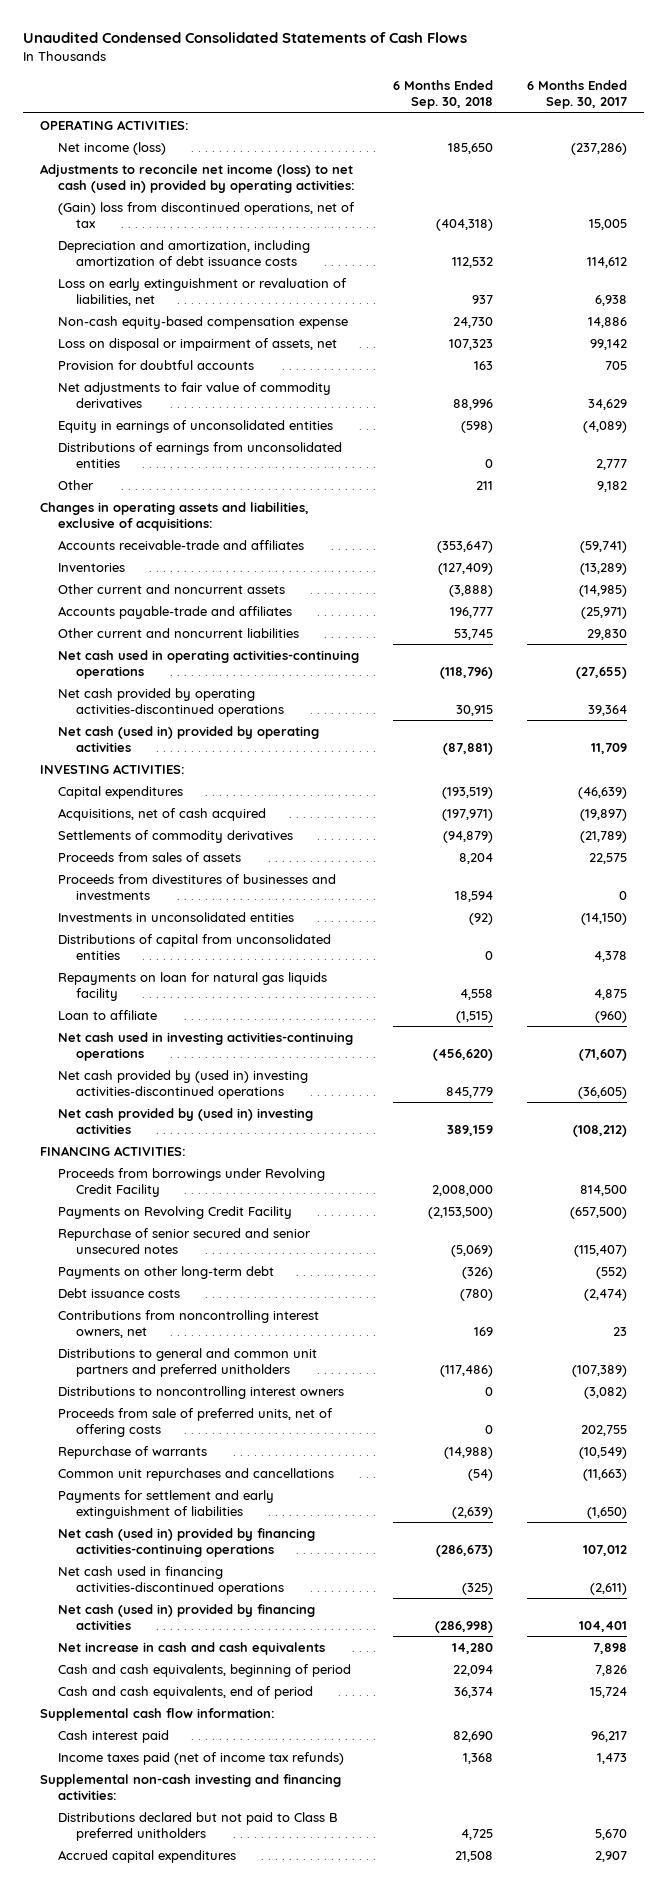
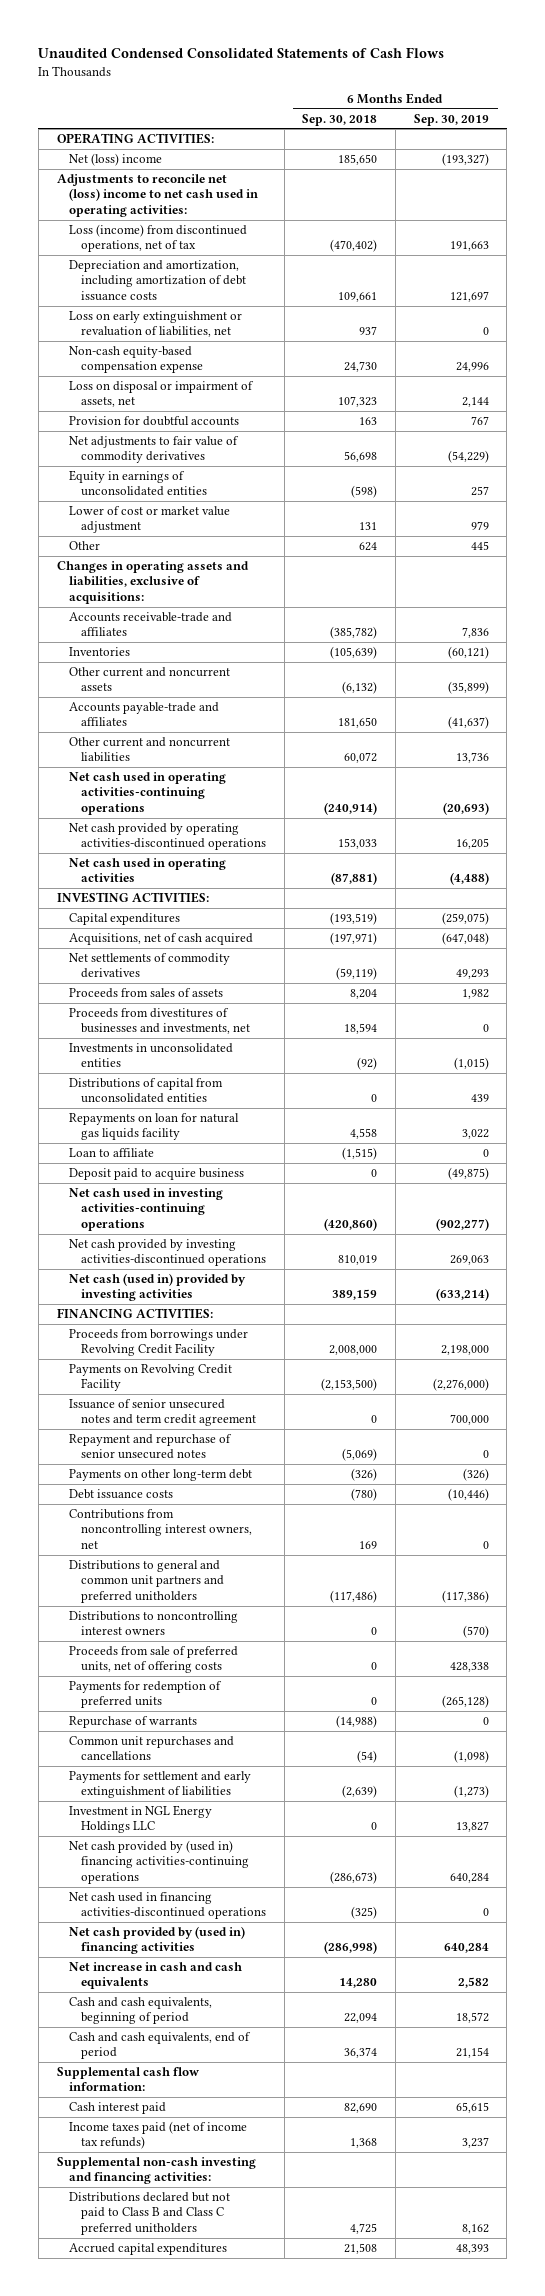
[527,79,628,110] 6 Months Ended Sep. 30, 2017 -> none
none -> [413,113,489,126] Sep. 30, 2019
[58,141,167,155] Net income (loss) -> [68,153,162,167] Net (loss) income
[39,163,356,194] Adjustments to reconcile net income (loss) to net cash (used in) provided by operating activities: -> [56,174,258,217] Adjustments to reconcile net (loss) income to net cash used in operating activities:
[58,201,356,229] (Gain) loss from discontinued operations, net of tax -> [68,224,247,253] Loss (income) from discontinued operations, net of tax
[436,219,494,232] (404,318) -> [330,239,378,253] (470,402)
[452,257,494,269] 112,532 -> [338,291,378,302] 109,661
[453,399,494,411] 88,996 -> [344,451,378,463] 56,698
[58,441,343,469] Distributions of earnings from unconsolidated entities -> none
none -> [68,506,230,534] Lower of cost or market value adjustment
[476,480,494,490] 211 -> [359,542,378,552] 624
[437,540,494,553] (353,647) -> [330,626,378,640] (385,782)
[438,562,494,575] (127,409) -> [330,646,378,660] (105,639)
[449,584,494,597] (3,888) -> [342,681,378,695] (6,132)
[450,606,494,618] 196,777 -> [338,717,378,729] 181,650
[454,628,494,640] 53,745 -> [344,752,378,764] 60,072
[440,667,494,680] (118,796) -> [324,801,378,815] (240,914)
[456,705,494,717] 30,915 -> [338,838,378,850] 153,033
[58,725,320,753] Net cash (used in) provided by operating activities -> [68,858,226,883] Net cash used in operating activities
[58,829,294,843] Settlements of commodity derivatives -> [68,953,230,979] Net settlements of commodity derivatives
[443,830,494,843] (94,879) -> [336,967,378,981] (59,119)
[58,873,337,901] Proceeds from divestitures of businesses and investments -> [68,1008,250,1035] Proceeds from divestitures of businesses and investments, net
none -> [68,1168,244,1181] Deposit paid to acquire business
[433,1049,494,1062] (456,620) -> [324,1217,378,1231] (420,860)
[58,1069,309,1100] Net cash provided by (used in) investing activities-discontinued operations -> [68,1239,266,1267] Net cash provided by investing activities-discontinued operations
[446,1087,494,1099] 845,779 -> [338,1255,378,1266] 810,019
[58,1107,314,1135] Net cash provided by (used in) investing activities -> [68,1273,246,1302] Net cash (used in) provided by investing activities
none -> [68,1399,256,1427] Issuance of senior unsecured notes and term credit agreement
[58,1227,312,1255] Repurchase of senior secured and senior unsecured notes -> [68,1434,232,1460] Repayment and repurchase of senior unsecured notes
none -> [68,1681,222,1709] Payments for redemption of preferred units
none -> [68,1805,212,1834] Investment in NGL Energy Holdings LLC
[58,1527,316,1558] Net cash (used in) provided by financing activities-continuing operations -> [68,1840,249,1884] Net cash provided by (used in) financing activities-continuing operations
[58,1603,316,1631] Net cash (used in) provided by financing activities -> [68,1926,245,1955] Net cash provided by (used in) financing activities
[58,1811,338,1842] Distributions declared but not paid to Class B preferred unitholders -> [68,2192,230,2235] Distributions declared but not paid to Class B and Class C preferred unitholders

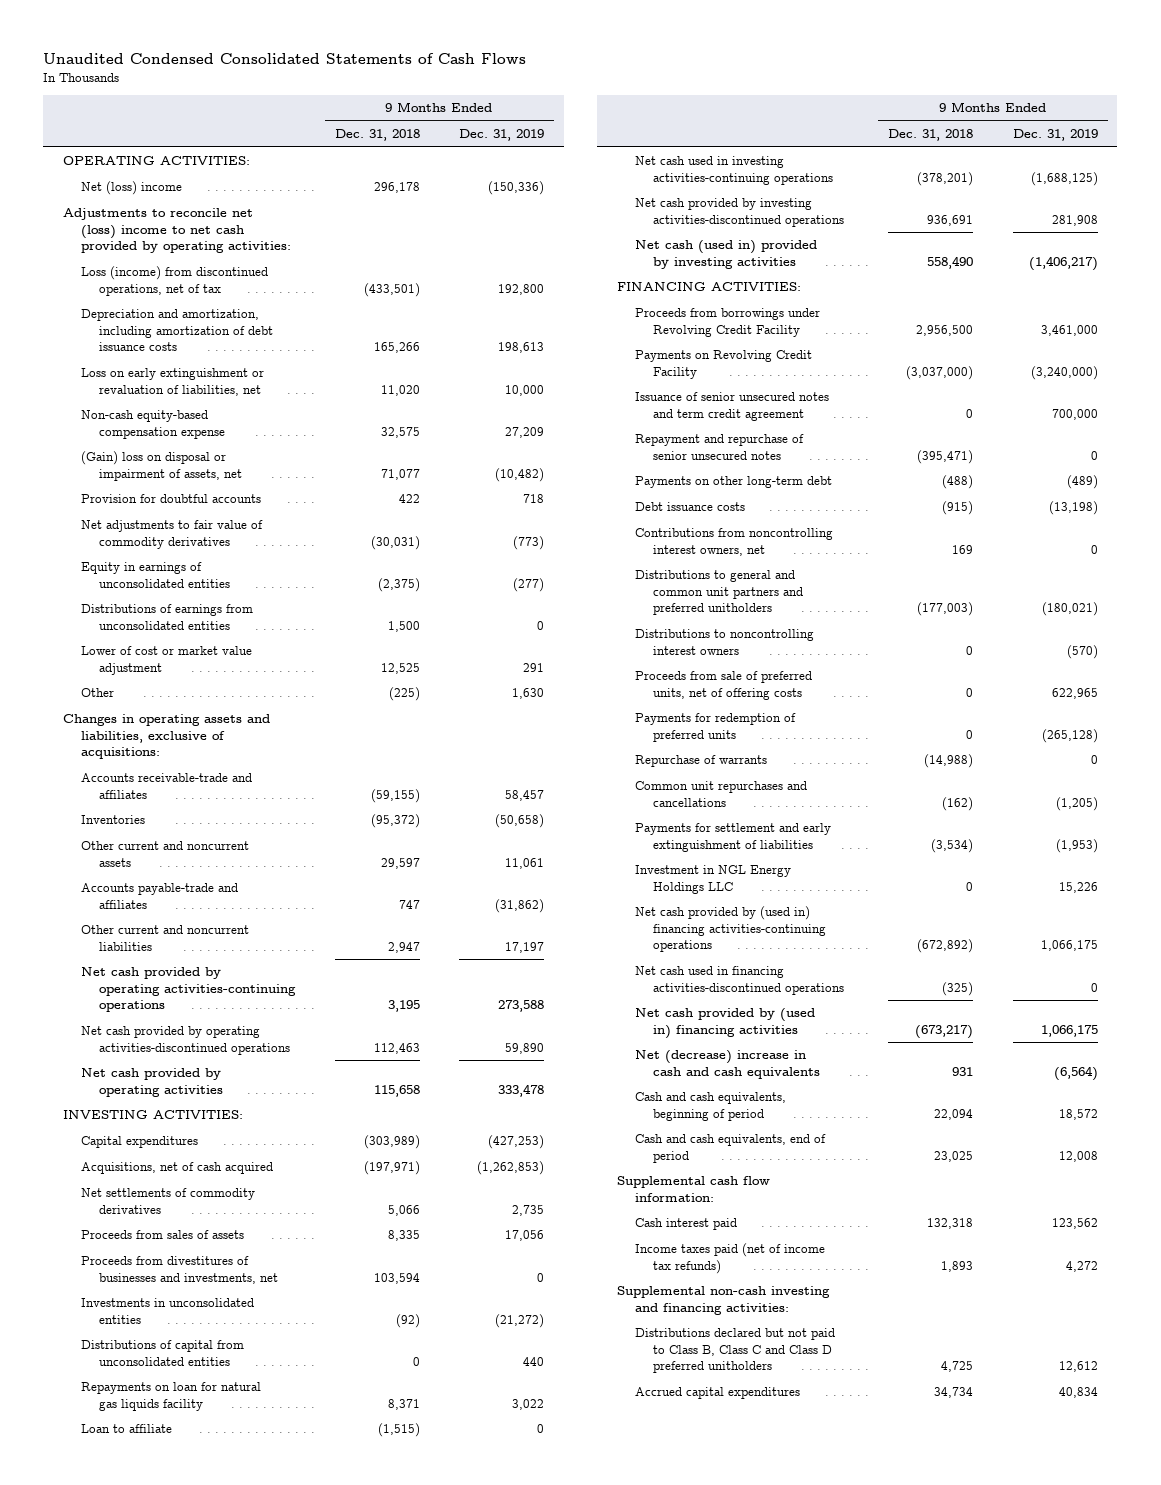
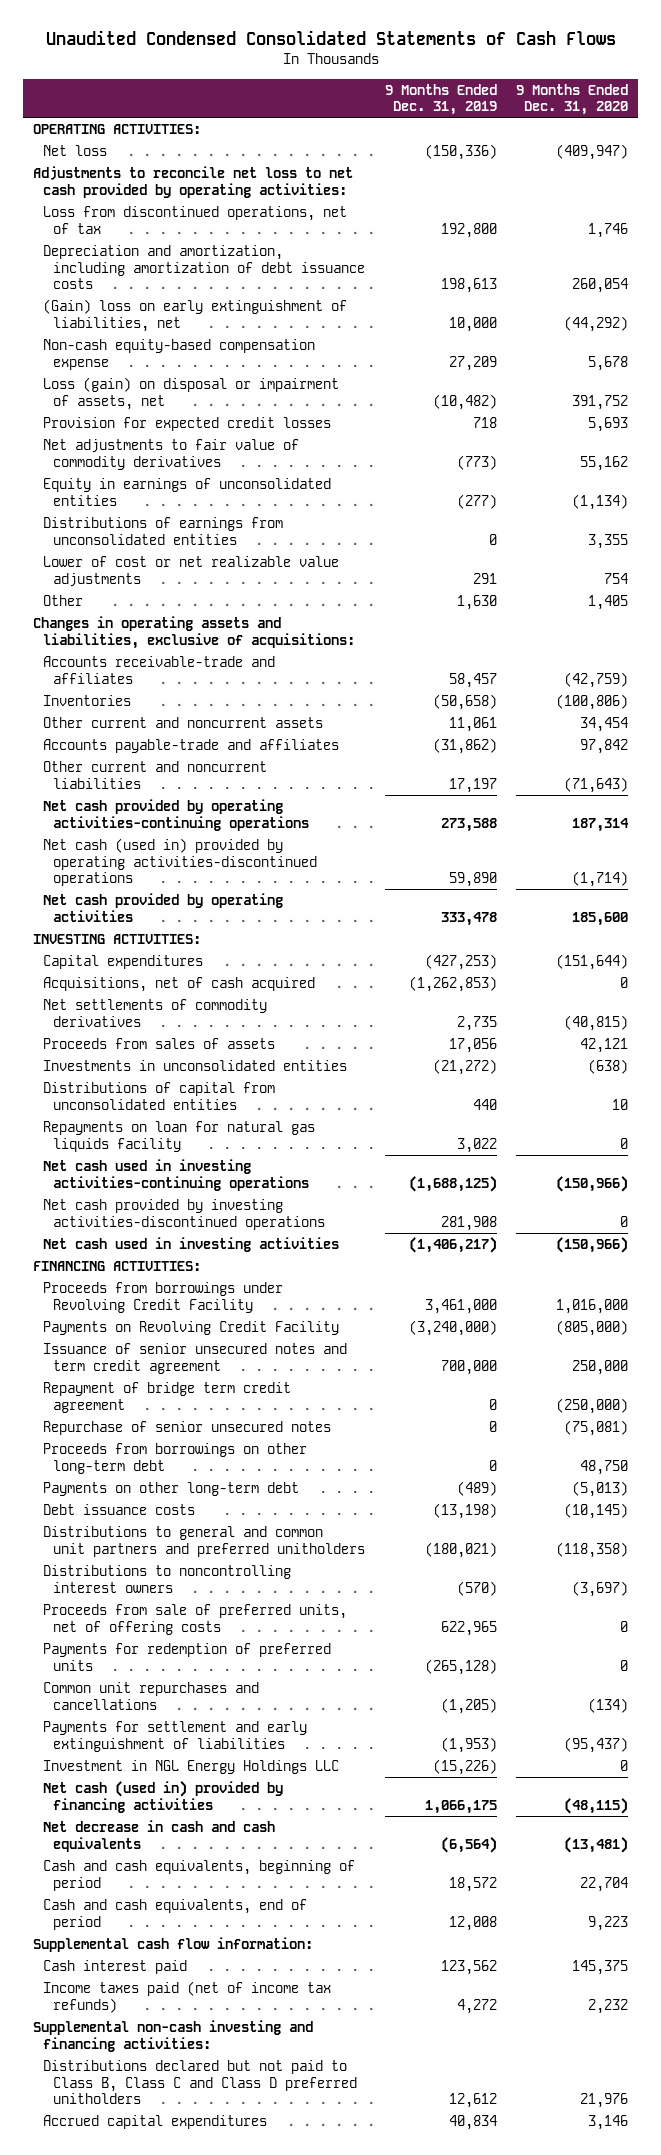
[334,129,420,142] Dec. 31, 2018 -> none
none -> [516,83,629,116] 9 Months Ended Dec. 31, 2020
[81,181,183,196] Net (loss) income -> [43,144,108,156] Net loss
[63,208,292,254] Adjustments to reconcile net (loss) income to net cash provided by operating activities: -> [33,165,354,198] Adjustments to reconcile net loss to net cash provided by operating activities:
[81,266,269,296] Loss (income) from discontinued operations, net of tax -> [43,205,348,234] Loss from discontinued operations, net of tax
[81,368,265,396] Loss on early extinguishment or revaluation of liabilities, net -> [43,298,348,332] (Gain) loss on early extinguishment of liabilities, net
[81,451,243,481] (Gain) loss on disposal or impairment of assets, net -> [43,376,340,410] Loss (gain) on disposal or impairment of assets, net
[81,494,262,504] Provision for doubtful accounts -> [43,416,332,431] Provision for expected credit losses
[81,646,253,675] Lower of cost or market value adjustment -> [43,555,340,587] Lower of cost or net realizable value adjustments
[81,1026,291,1055] Net cash provided by operating activities-discontinued operations -> [43,837,318,887] Net cash (used in) provided by operating activities-discontinued operations
[81,1256,279,1284] Proceeds from divestitures of businesses and investments, net -> none
[81,1424,173,1434] Loan to affiliate -> none
[634,240,817,269] Net cash (used in) provided by investing activities -> [43,1236,340,1252] Net cash used in investing activities
[634,434,804,460] Repayment and repurchase of senior unsecured notes -> [43,1381,292,1413] Repayment of bridge term credit agreement
none -> [43,1420,332,1435] Repurchase of senior unsecured notes
none -> [43,1442,308,1474] Proceeds from borrowings on other long-term debt
[634,528,833,556] Contributions from noncontrolling interest owners, net -> none
[634,755,767,768] Repurchase of warrants -> none
[634,906,826,953] Net cash provided by (used in) financing activities-continuing operations -> none
[634,966,844,995] Net cash used in financing activities-discontinued operations -> none
[1058,881,1098,893] 15,226 -> [432,1758,497,1775] (15,226)
[634,1008,815,1039] Net cash provided by (used in) financing activities -> [43,1780,284,1813] Net cash (used in) provided by financing activities
[634,1050,820,1079] Net (decrease) increase in cash and cash equivalents -> [43,1819,276,1852] Net decrease in cash and cash equivalents

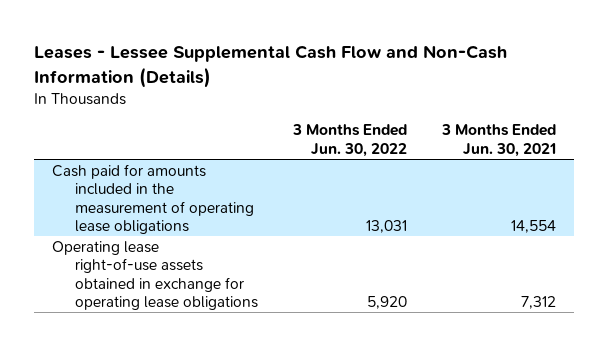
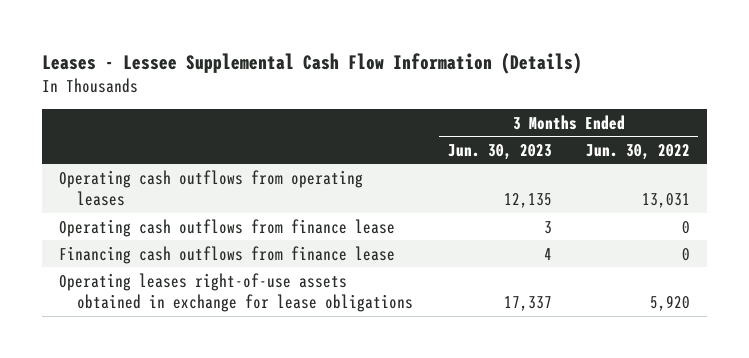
[34,45,508,88] Leases - Lessee Supplemental Cash Flow and Non-Cash Information (Details) -> [42,52,583,74] Leases - Lessee Supplemental Cash Flow Information (Details)
[441,124,557,157] 3 Months Ended Jun. 30, 2021 -> none
none -> [447,143,552,160] Jun. 30, 2023
[51,164,254,234] Cash paid for amounts included in the measurement of operating lease obligations -> [59,169,364,207] Operating cash outflows from operating leases
none -> [59,218,396,237] Operating cash outflows from finance lease
none -> [59,245,396,264] Financing cash outflows from finance lease
[51,241,258,310] Operating lease right-of-use assets obtained in exchange for operating lease obligations -> [59,272,414,313] Operating leases right-of-use assets obtained in exchange for lease obligations

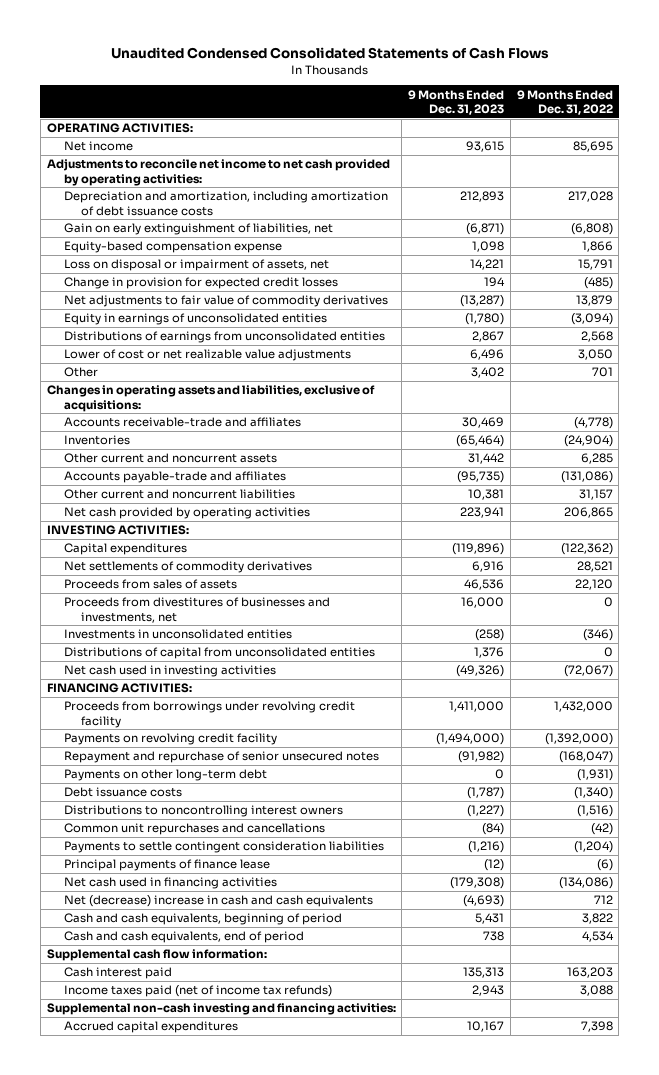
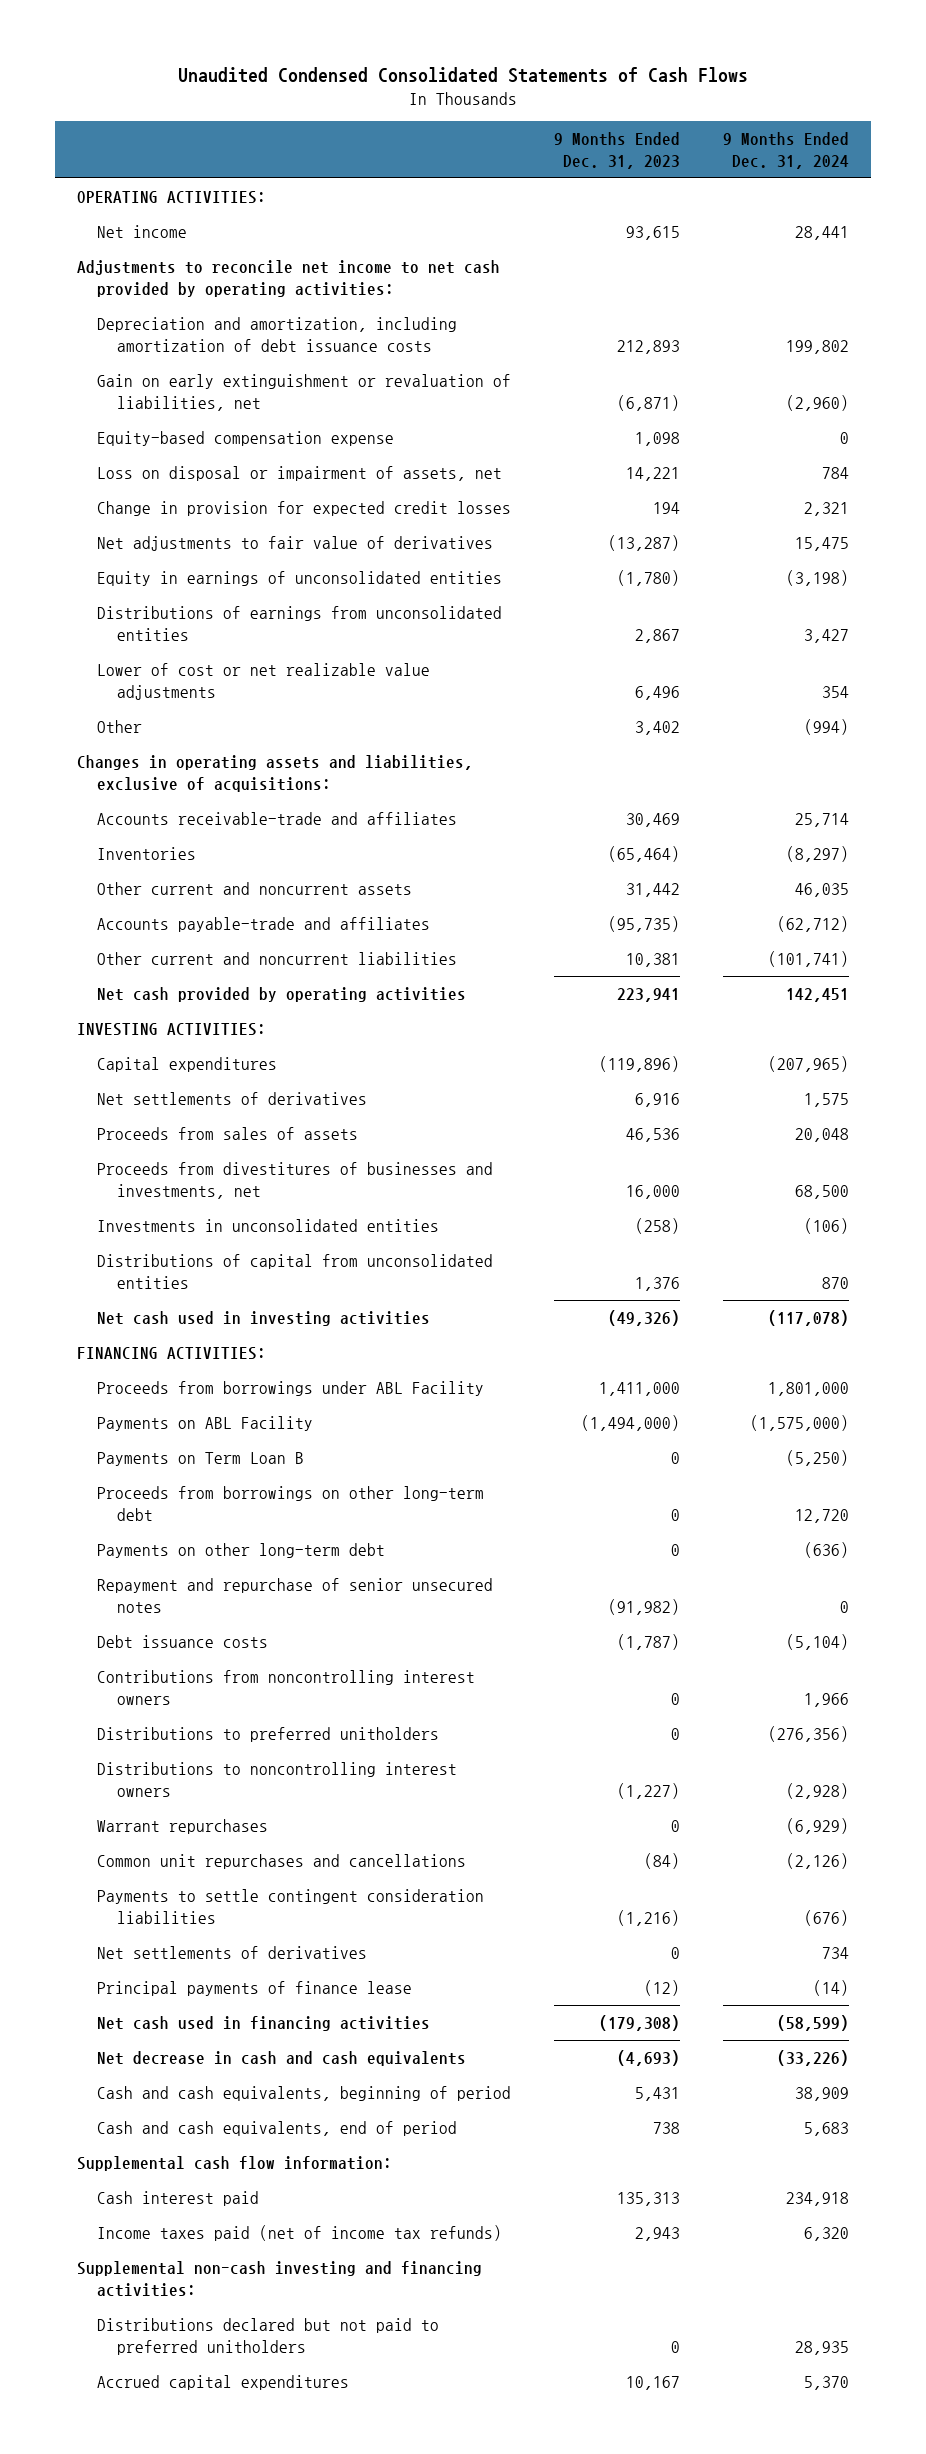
[516,89,613,116] 9 Months Ended Dec. 31, 2022 -> none
none -> [723,132,850,169] 9 Months Ended Dec. 31, 2024
[63,223,333,236] Gain on early extinguishment of liabilities, net -> [97,373,512,411] Gain on early extinguishment or revaluation of liabilities, net
[63,295,388,308] Net adjustments to fair value of commodity derivatives -> [97,535,494,551] Net adjustments to fair value of derivatives
[63,561,312,574] Net settlements of commodity derivatives -> [97,1091,368,1105] Net settlements of derivatives
[63,701,355,728] Proceeds from borrowings under revolving credit facility -> [97,1380,485,1396] Proceeds from borrowings under ABL Facility
[63,733,277,746] Payments on revolving credit facility -> [97,1415,314,1431] Payments on ABL Facility
none -> [97,1451,305,1466] Payments on Term Loan B
none -> [97,1485,485,1521] Proceeds from borrowings on other long-term debt
[63,751,379,764] Repayment and repurchase of senior unsecured notes -> [97,1577,494,1613] Repayment and repurchase of senior unsecured notes
none -> [97,1669,476,1705] Contributions from noncontrolling interest owners
none -> [97,1726,440,1742] Distributions to preferred unitholders
none -> [97,1818,269,1834] Warrant repurchases
none -> [97,1945,368,1959] Net settlements of derivatives
[63,895,373,908] Net (decrease) increase in cash and cash equivalents -> [97,2050,467,2066] Net decrease in cash and cash equivalents
none -> [97,2317,440,2355] Distributions declared but not paid to preferred unitholders

